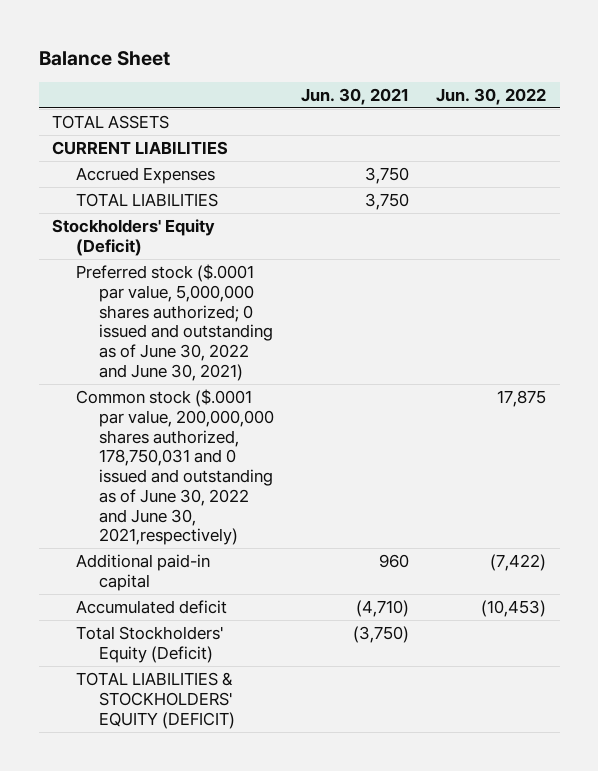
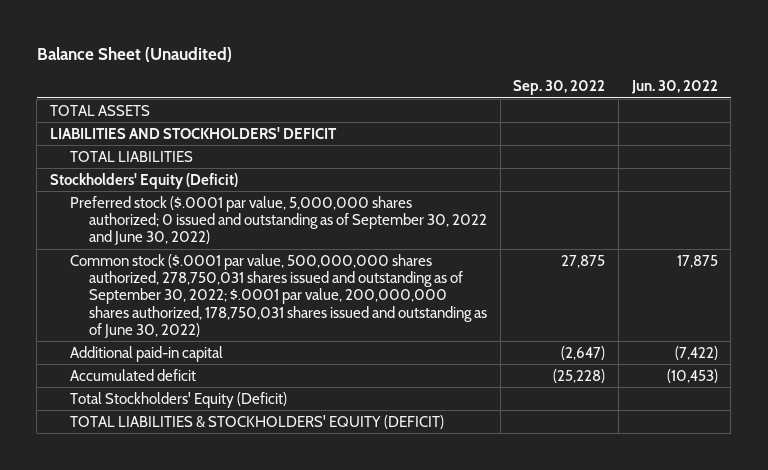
[38,50,170,66] Balance Sheet -> [36,46,232,62] Balance Sheet (Unaudited)
[301,87,410,105] Jun. 30, 2021 -> none
none -> [513,80,606,96] Sep. 30, 2022
[52,141,229,156] CURRENT LIABILITIES -> none
[75,167,215,185] Accrued Expenses -> none
none -> [50,126,338,139] LIABILITIES AND STOCKHOLDERS' DEFICIT
[75,264,274,381] Preferred stock ($.0001 par value, 5,000,000 shares authorized; 0 issued and outstanding as of June 30, 2022 and June 30, 2021) -> [69,195,487,246] Preferred stock ($.0001 par value, 5,000,000 shares authorized; 0 issued and outstanding as of September 30, 2022 and June 30, 2022)
[75,389,275,546] Common stock ($.0001 par value, 200,000,000 shares authorized, 178,750,031 and 0 issued and outstanding as of June 30, 2022 and June 30, 2021,respectively) -> [69,253,487,339] Common stock ($.0001 par value, 500,000,000 shares authorized, 278,750,031 shares issued and outstanding as of September 30, 2022; $.0001 par value, 200,000,000 shares authorized, 178,750,031 shares issued and outstanding as of June 30, 2022)

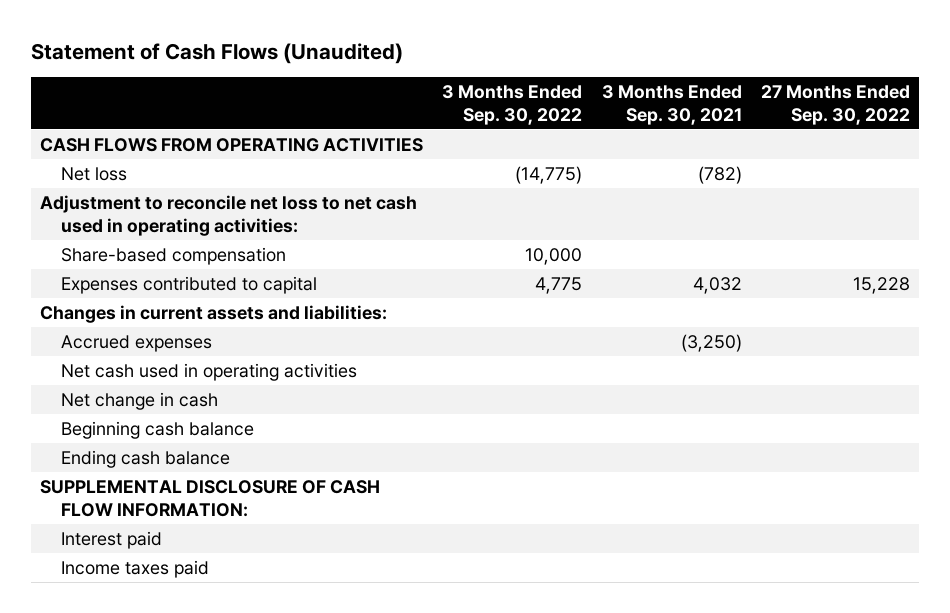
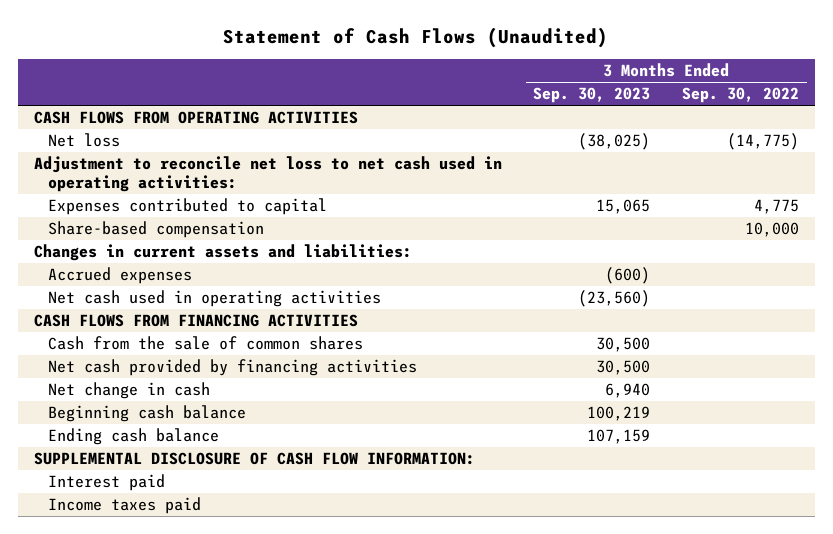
[601,85,742,126] 3 Months Ended Sep. 30, 2021 -> none
[760,85,910,126] 27 Months Ended Sep. 30, 2022 -> none
none -> [533,87,651,104] Sep. 30, 2023
[60,246,286,265] Share-based compensation -> [48,221,265,239] Share-based compensation
none -> [33,314,358,328] CASH FLOWS FROM FINANCING ACTIVITIES
none -> [48,336,364,351] Cash from the sale of common shares
none -> [48,359,418,377] Net cash provided by financing activities

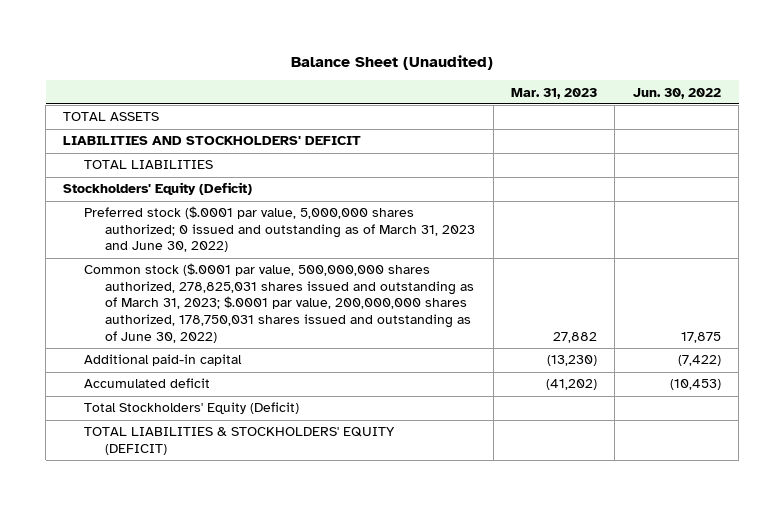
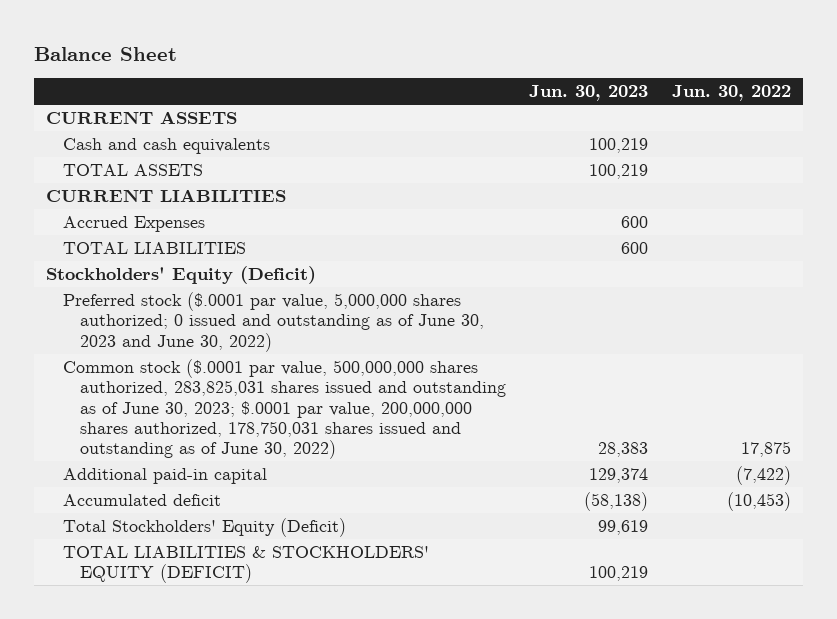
[291,54,494,70] Balance Sheet (Unaudited) -> [34,47,178,62] Balance Sheet
[511,87,598,99] Mar. 31, 2023 -> none
none -> [529,85,649,102] Jun. 30, 2023
none -> [45,110,237,124] CURRENT ASSETS
none -> [62,137,270,154] Cash and cash equivalents
[63,136,362,146] LIABILITIES AND STOCKHOLDERS' DEFICIT -> none
none -> [45,188,286,202] CURRENT LIABILITIES
none -> [62,215,205,232] Accrued Expenses
[84,206,476,253] Preferred stock ($.0001 par value, 5,000,000 shares authorized; 0 issued and outstanding as of March 31, 2023 and June 30, 2022) -> [62,291,485,352] Preferred stock ($.0001 par value, 5,000,000 shares authorized; 0 issued and outstanding as of June 30, 2023 and June 30, 2022)
[84,263,475,343] Common stock ($.0001 par value, 500,000,000 shares authorized, 278,825,031 shares issued and outstanding as of March 31, 2023; $.0001 par value, 200,000,000 shares authorized, 178,750,031 shares issued and outstanding as of June 30, 2022) -> [62,358,507,460] Common stock ($.0001 par value, 500,000,000 shares authorized, 283,825,031 shares issued and outstanding as of June 30, 2023; $.0001 par value, 200,000,000 shares authorized, 178,750,031 shares issued and outstanding as of June 30, 2022)

